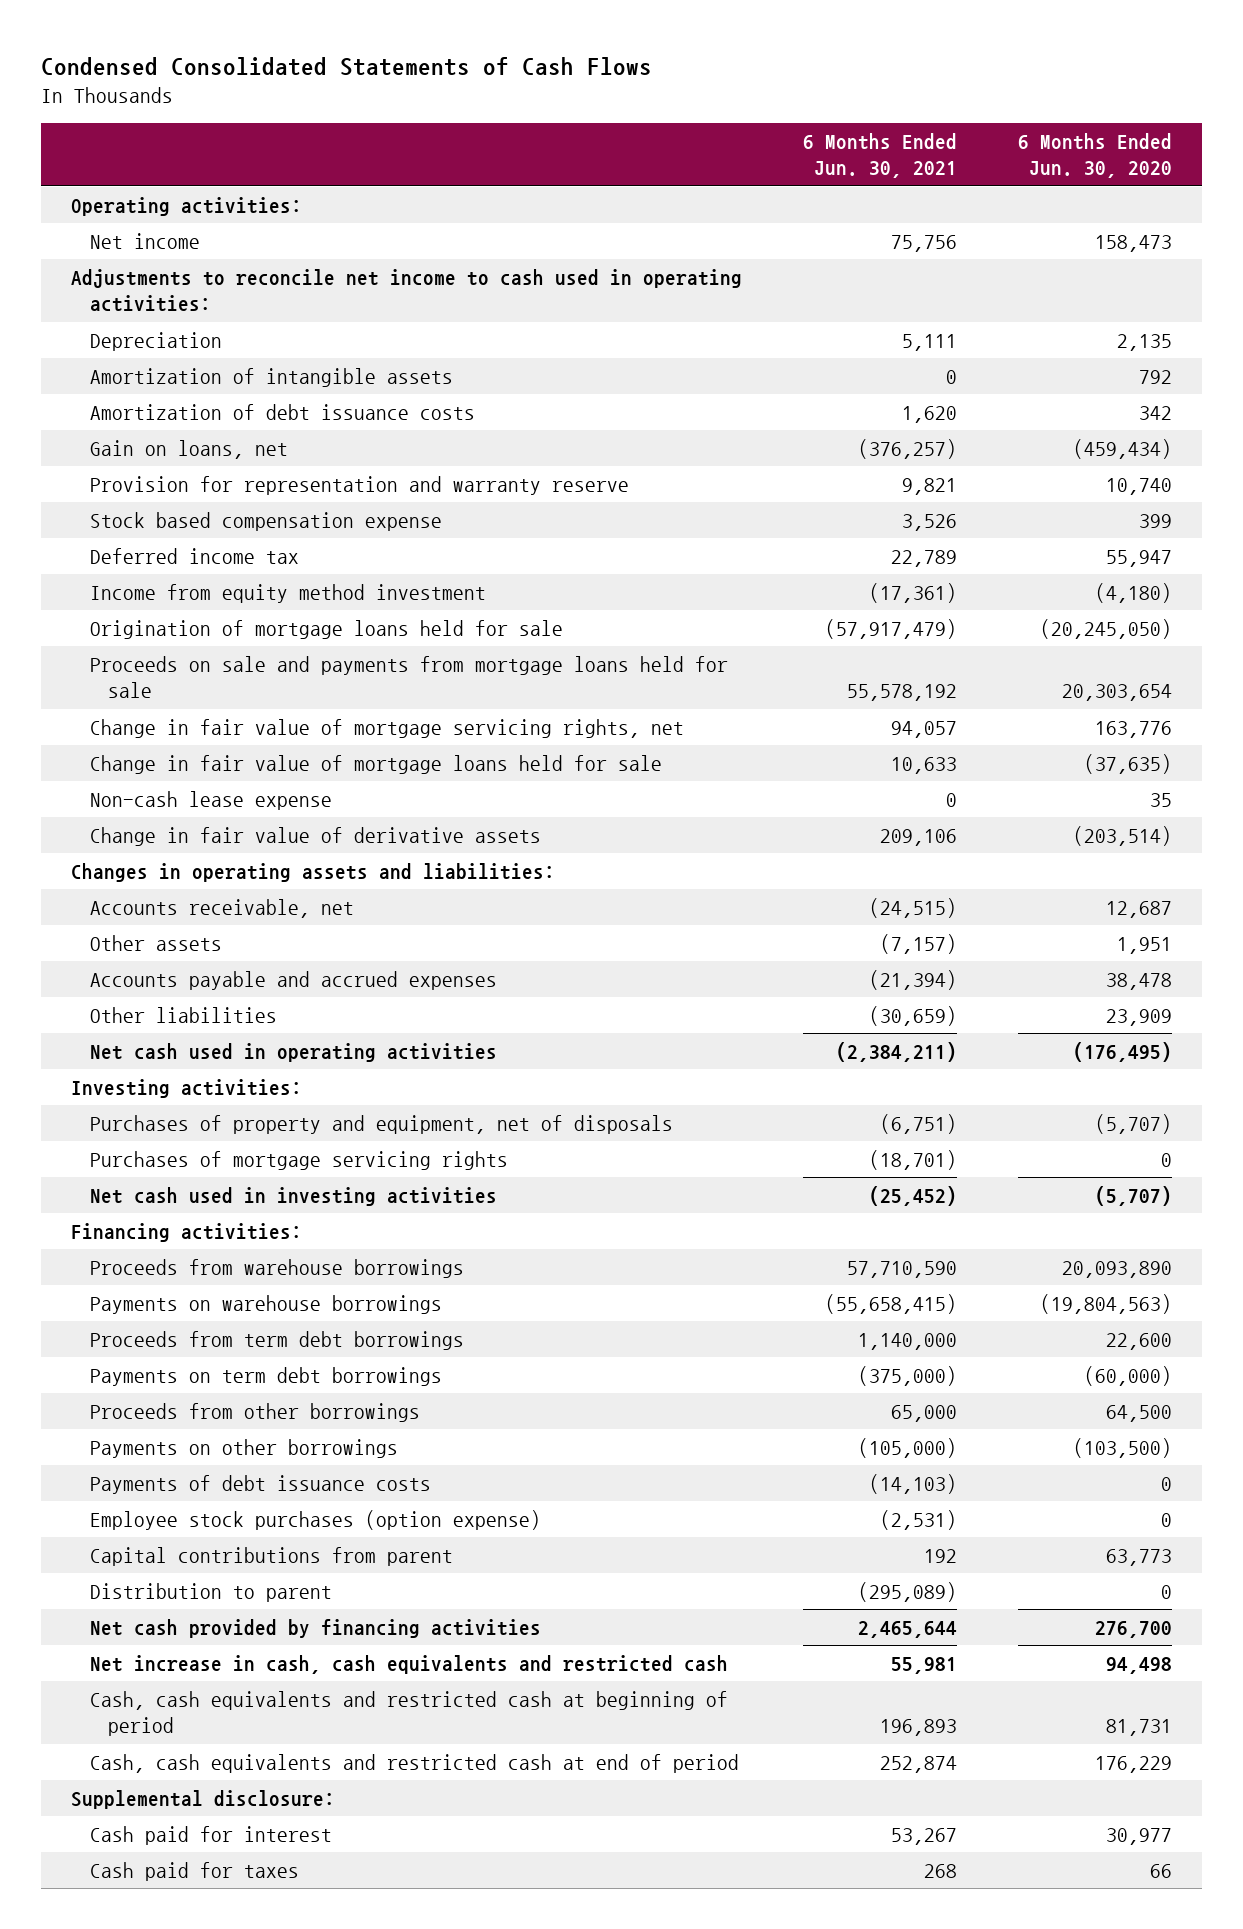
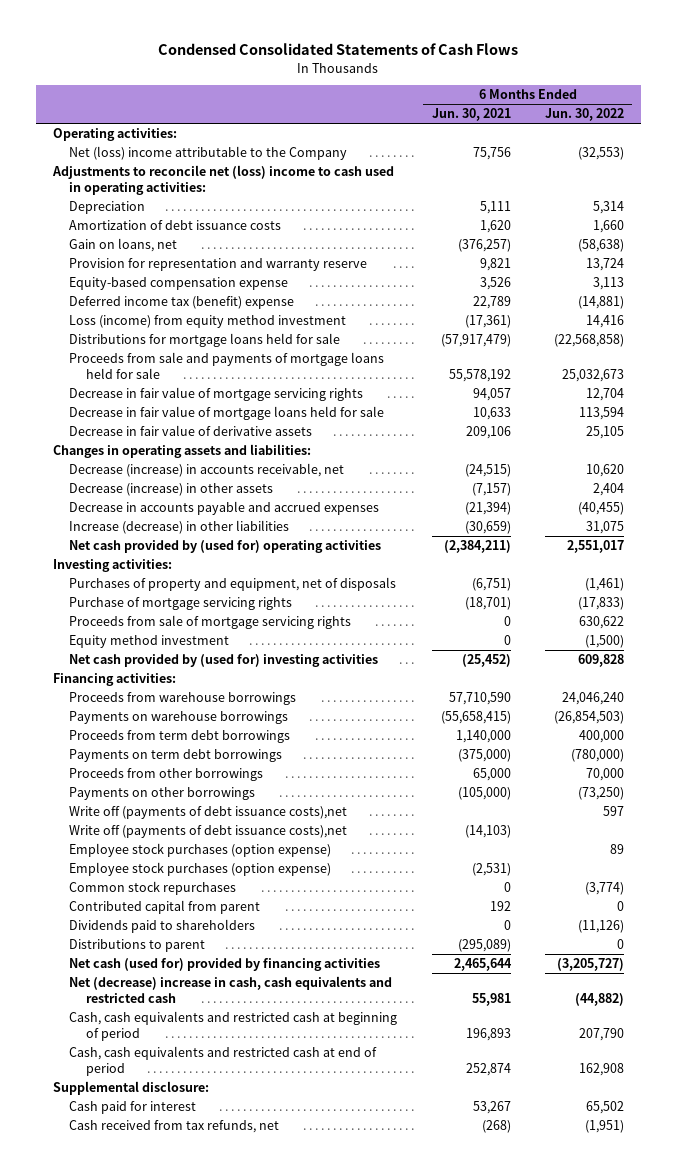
[1017,133,1172,179] 6 Months Ended Jun. 30, 2020 -> none
none -> [544,108,624,122] Jun. 30, 2022
[89,233,200,250] Net income -> [69,146,348,161] Net (loss) income attributable to the Company
[71,269,743,313] Adjustments to reconcile net income to cash used in operating activities: -> [51,165,394,195] Adjustments to reconcile net (loss) income to cash used in operating activities:
[89,368,453,388] Amortization of intangible assets -> none
[89,791,332,811] Non-cash lease expense -> none
[89,512,442,532] Stock based compensation expense -> [69,277,289,291] Equity-based compensation expense
[89,548,299,565] Deferred income tax -> [69,296,295,310] Deferred income tax (benefit) expense
[89,584,486,604] Income from equity method investment -> [69,315,347,329] Loss (income) from equity method investment
[89,620,563,640] Origination of mortgage loans held for sale -> [69,333,341,348] Distributions for mortgage loans held for sale
[89,656,728,699] Proceeds on sale and payments from mortgage loans held for sale -> [69,352,385,379] Proceeds from sale and payments of mortgage loans held for sale
[89,719,684,739] Change in fair value of mortgage servicing rights, net -> [69,387,364,402] Decrease in fair value of mortgage servicing rights
[89,755,662,775] Change in fair value of mortgage loans held for sale -> [69,406,385,421] Decrease in fair value of mortgage loans held for sale
[89,827,541,847] Change in fair value of derivative assets -> [69,425,313,437] Decrease in fair value of derivative assets
[89,899,354,919] Accounts receivable, net -> [69,463,345,478] Decrease (increase) in accounts receivable, net
[89,935,222,952] Other assets -> [69,483,274,497] Decrease (increase) in other assets
[89,971,497,991] Accounts payable and accrued expenses -> [69,501,380,516] Decrease in accounts payable and accrued expenses
[89,1007,277,1024] Other liabilities -> [69,520,290,535] Increase (decrease) in other liabilities
[89,1043,497,1063] Net cash used in operating activities -> [69,540,382,554] Net cash provided by (used for) operating activities
[89,1151,508,1171] Purchases of mortgage servicing rights -> [69,597,293,611] Purchase of mortgage servicing rights
none -> [69,615,352,630] Proceeds from sale of mortgage servicing rights
none -> [69,635,230,649] Equity method investment
[89,1187,497,1207] Net cash used in investing activities -> [69,654,379,668] Net cash provided by (used for) investing activities
none -> [69,806,348,820] Write off (payments of debt issuance costs),net
[89,1475,431,1495] Payments of debt issuance costs -> [69,825,348,839] Write off (payments of debt issuance costs),net
none -> [69,843,332,858] Employee stock purchases (option expense)
none -> [69,881,237,896] Common stock repurchases
[89,1547,453,1567] Capital contributions from parent -> [69,900,261,915] Contributed capital from parent
none -> [69,919,256,934] Dividends paid to shareholders
[89,1583,332,1603] Distribution to parent -> [69,939,206,953] Distributions to parent
[89,1619,541,1639] Net cash provided by financing activities -> [69,958,381,972] Net cash (used for) provided by financing activities
[89,1655,728,1675] Net increase in cash, cash equivalents and restricted cash -> [69,976,393,1003] Net (decrease) increase in cash, cash equivalents and restricted cash
[89,1862,299,1882] Cash paid for taxes -> [69,1120,280,1134] Cash received from tax refunds, net
[923,1864,957,1879] 268 -> [481,1120,511,1134] (268)

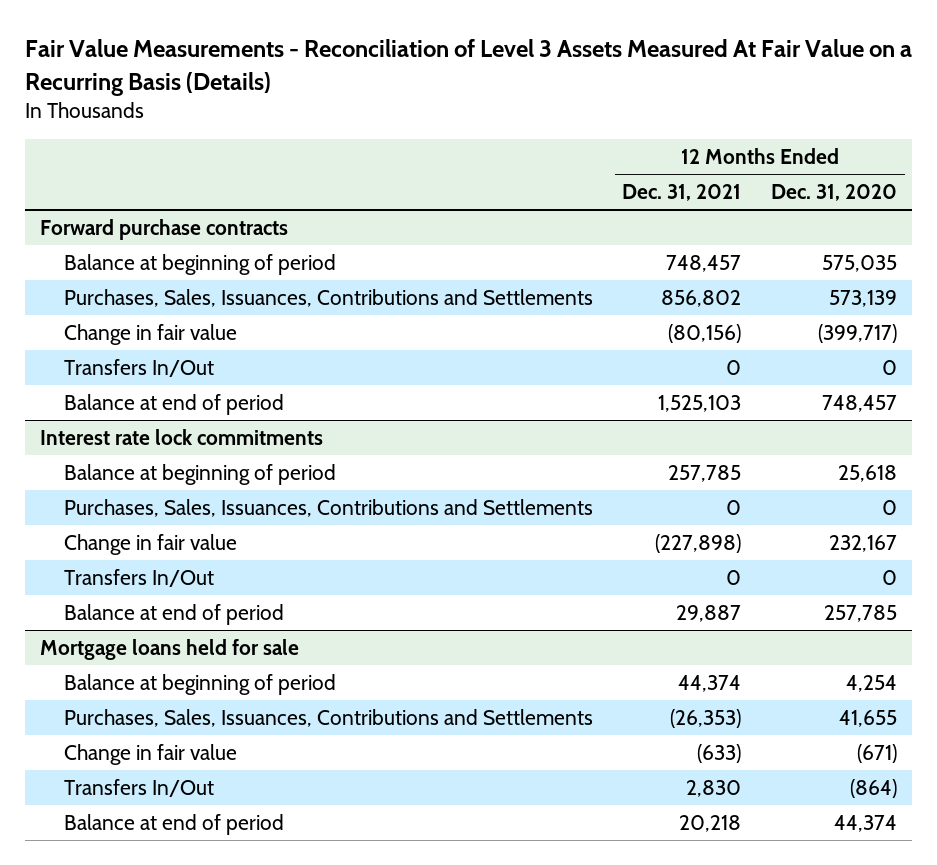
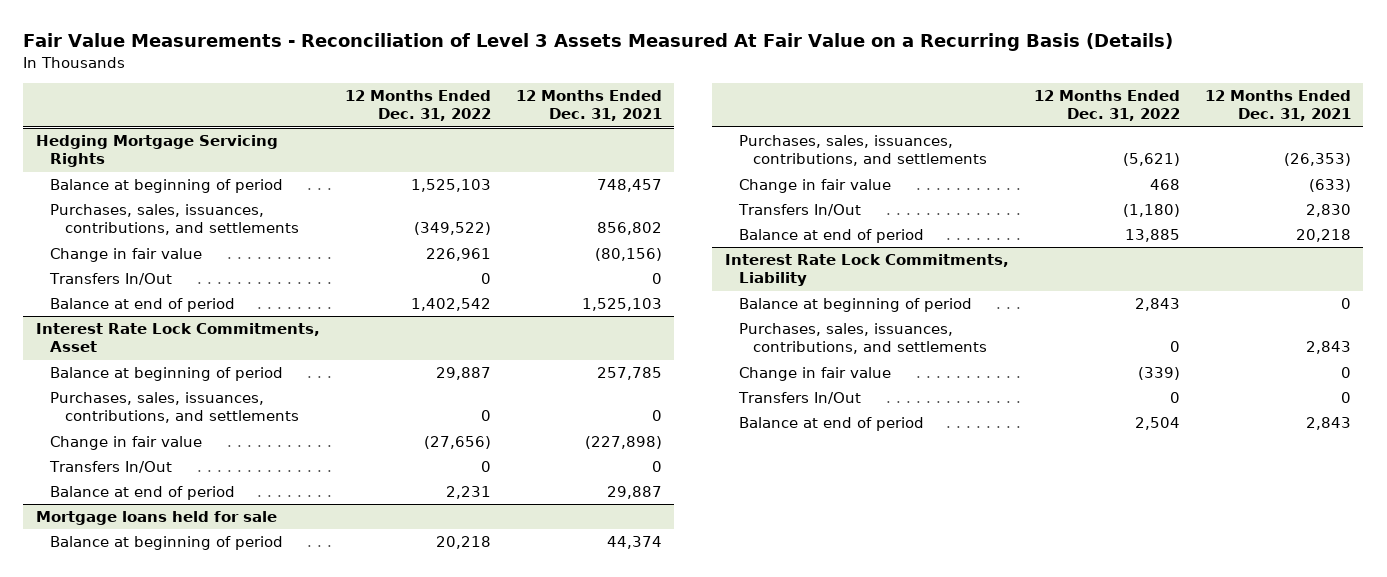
[771,183,898,201] Dec. 31, 2020 -> none
none -> [344,90,491,122] 12 Months Ended Dec. 31, 2022
[39,218,288,240] Forward purchase contracts -> [35,135,278,168] Hedging Mortgage Servicing Rights
[63,288,593,307] Purchases, Sales, Issuances, Contributions and Settlements -> [50,204,299,236] Purchases, sales, issuances, contributions, and settlements
[39,428,323,445] Interest rate lock commitments -> [35,323,320,353] Interest Rate Lock Commitments, Asset
[63,498,593,517] Purchases, Sales, Issuances, Contributions and Settlements -> [50,392,299,424] Purchases, sales, issuances, contributions, and settlements
[63,708,593,727] Purchases, Sales, Issuances, Contributions and Settlements -> [739,135,988,167] Purchases, sales, issuances, contributions, and settlements
none -> [724,254,1009,287] Interest Rate Lock Commitments, Liability
none -> [739,298,973,313] Balance at beginning of period
none -> [739,323,988,355] Purchases, sales, issuances, contributions, and settlements
none -> [739,367,892,382] Change in fair value
none -> [738,392,862,405] Transfers In/Out
none -> [739,417,925,432] Balance at end of period

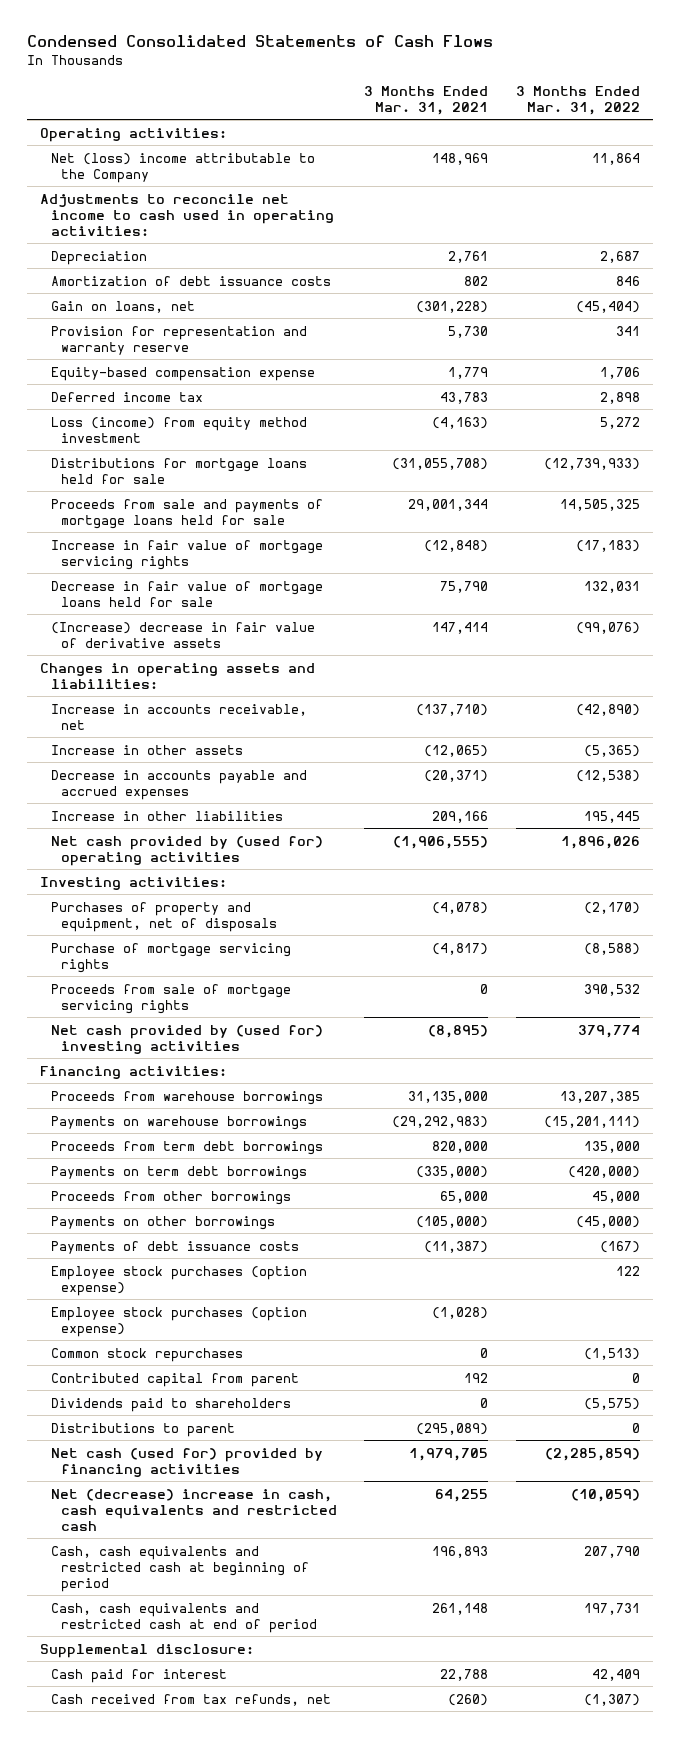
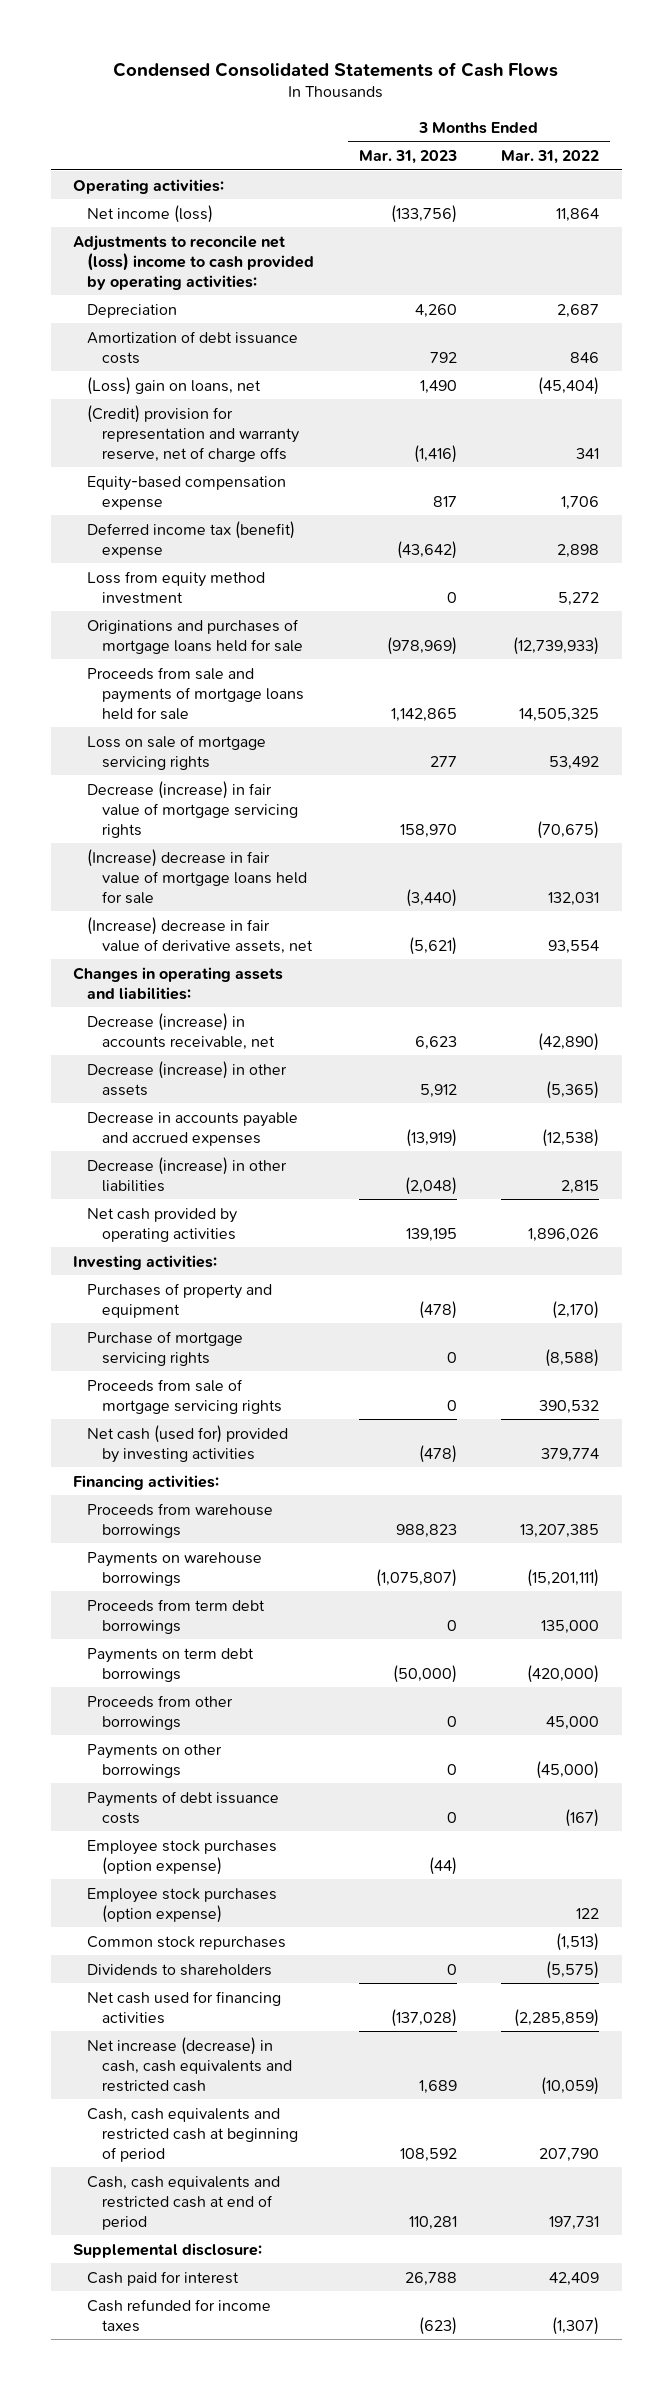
[364,85,489,115] 3 Months Ended Mar. 31, 2021 -> none
none -> [358,150,457,165] Mar. 31, 2023
[50,152,315,183] Net (loss) income attributable to the Company -> [87,204,214,223] Net income (loss)
[40,193,334,236] Adjustments to reconcile net income to cash used in operating activities: -> [73,234,315,290] Adjustments to reconcile net (loss) income to cash provided by operating activities:
[50,300,195,313] Gain on loans, net -> [87,376,262,395] (Loss) gain on loans, net
[50,325,307,355] Provision for representation and warranty reserve -> [87,404,299,462] (Credit) provision for representation and warranty reserve, net of charge offs
[50,391,203,402] Deferred income tax -> [87,520,296,558] Deferred income tax (benefit) expense
[50,416,307,443] Loss (income) from equity method investment -> [87,570,266,604] Loss from equity method investment
[50,457,307,484] Distributions for mortgage loans held for sale -> [87,618,303,654] Originations and purchases of mortgage loans held for sale
none -> [87,734,267,770] Loss on sale of mortgage servicing rights
[50,539,323,570] Increase in fair value of mortgage servicing rights -> [87,780,298,838] Decrease (increase) in fair value of mortgage servicing rights
[575,539,640,552] (17,183) -> [537,820,600,839] (70,675)
[50,580,323,607] Decrease in fair value of mortgage loans held for sale -> [87,848,307,904] (Increase) decrease in fair value of mortgage loans held for sale
[50,621,315,648] (Increase) decrease in fair value of derivative assets -> [87,916,313,954] (Increase) decrease in fair value of derivative assets, net
[575,621,640,634] (99,076) -> [548,939,600,954] 93,554
[50,703,307,730] Increase in accounts receivable, net -> [87,1012,275,1050] Decrease (increase) in accounts receivable, net
[50,744,243,755] Increase in other assets -> [87,1060,288,1096] Decrease (increase) in other assets
[50,810,283,821] Increase in other liabilities -> [87,1156,288,1192] Decrease (increase) in other liabilities
[583,810,640,823] 195,445 -> [561,1179,600,1194] 2,815
[50,835,323,866] Net cash provided by (used for) operating activities -> [87,1207,238,1242] Net cash provided by operating activities
[50,901,277,932] Purchases of property and equipment, net of disposals -> [87,1282,273,1318] Purchases of property and equipment
[50,1024,323,1054] Net cash provided by (used for) investing activities -> [87,1424,289,1463] Net cash (used for) provided by investing activities
[50,1265,307,1296] Employee stock purchases (option expense) -> [87,1887,278,1923] Employee stock purchases (option expense)
[50,1372,299,1387] Contributed capital from parent -> none
[50,1422,235,1437] Distributions to parent -> none
[50,1397,291,1412] Dividends paid to shareholders -> [87,1963,273,1976] Dividends to shareholders
[50,1447,323,1477] Net cash (used for) provided by financing activities -> [87,1990,282,2024] Net cash used for financing activities
[50,1488,337,1531] Net (decrease) increase in cash, cash equivalents and restricted cash -> [87,2036,292,2092] Net increase (decrease) in cash, cash equivalents and restricted cash
[50,1693,331,1706] Cash received from tax refunds, net -> [87,2298,272,2332] Cash refunded for income taxes

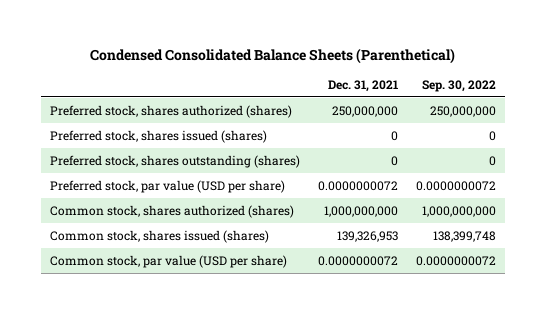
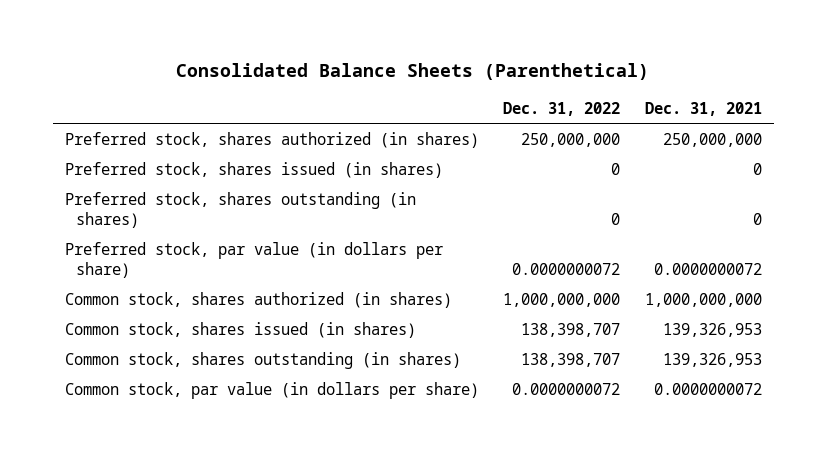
[90,48,456,65] Condensed Consolidated Balance Sheets (Parenthetical) -> [176,63,650,81] Consolidated Balance Sheets (Parenthetical)
[422,79,497,92] Sep. 30, 2022 -> none
none -> [503,101,621,116] Dec. 31, 2022
[50,104,293,118] Preferred stock, shares authorized (shares) -> [65,131,480,148] Preferred stock, shares authorized (in shares)
[50,129,268,143] Preferred stock, shares issued (shares) -> [65,161,444,178] Preferred stock, shares issued (in shares)
[50,154,301,168] Preferred stock, shares outstanding (shares) -> [65,191,417,228] Preferred stock, shares outstanding (in shares)
[50,179,286,193] Preferred stock, par value (USD per share) -> [65,241,444,278] Preferred stock, par value (in dollars per share)
[50,204,295,218] Common stock, shares authorized (shares) -> [65,291,453,308] Common stock, shares authorized (in shares)
[50,229,270,243] Common stock, shares issued (shares) -> [65,321,417,338] Common stock, shares issued (in shares)
none -> [65,351,462,369] Common stock, shares outstanding (in shares)
[50,254,288,268] Common stock, par value (USD per share) -> [65,381,480,399] Common stock, par value (in dollars per share)

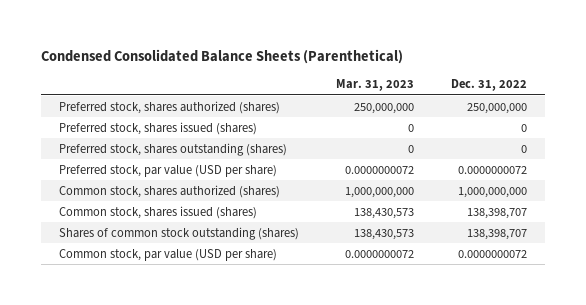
[176,63,650,81] Consolidated Balance Sheets (Parenthetical) -> [41,48,404,64] Condensed Consolidated Balance Sheets (Parenthetical)
[644,101,762,116] Dec. 31, 2021 -> none
none -> [336,79,415,92] Mar. 31, 2023
[65,131,480,148] Preferred stock, shares authorized (in shares) -> [59,100,281,114] Preferred stock, shares authorized (shares)
[65,161,444,178] Preferred stock, shares issued (in shares) -> [59,121,258,135] Preferred stock, shares issued (shares)
[65,191,417,228] Preferred stock, shares outstanding (in shares) -> [59,142,288,156] Preferred stock, shares outstanding (shares)
[65,241,444,278] Preferred stock, par value (in dollars per share) -> [59,164,278,177] Preferred stock, par value (USD per share)
[65,291,453,308] Common stock, shares authorized (in shares) -> [59,184,281,198] Common stock, shares authorized (shares)
[65,321,417,338] Common stock, shares issued (in shares) -> [59,205,258,219] Common stock, shares issued (shares)
[65,351,462,369] Common stock, shares outstanding (in shares) -> [59,226,300,240] Shares of common stock outstanding (shares)
[65,381,480,399] Common stock, par value (in dollars per share) -> [59,248,278,261] Common stock, par value (USD per share)

